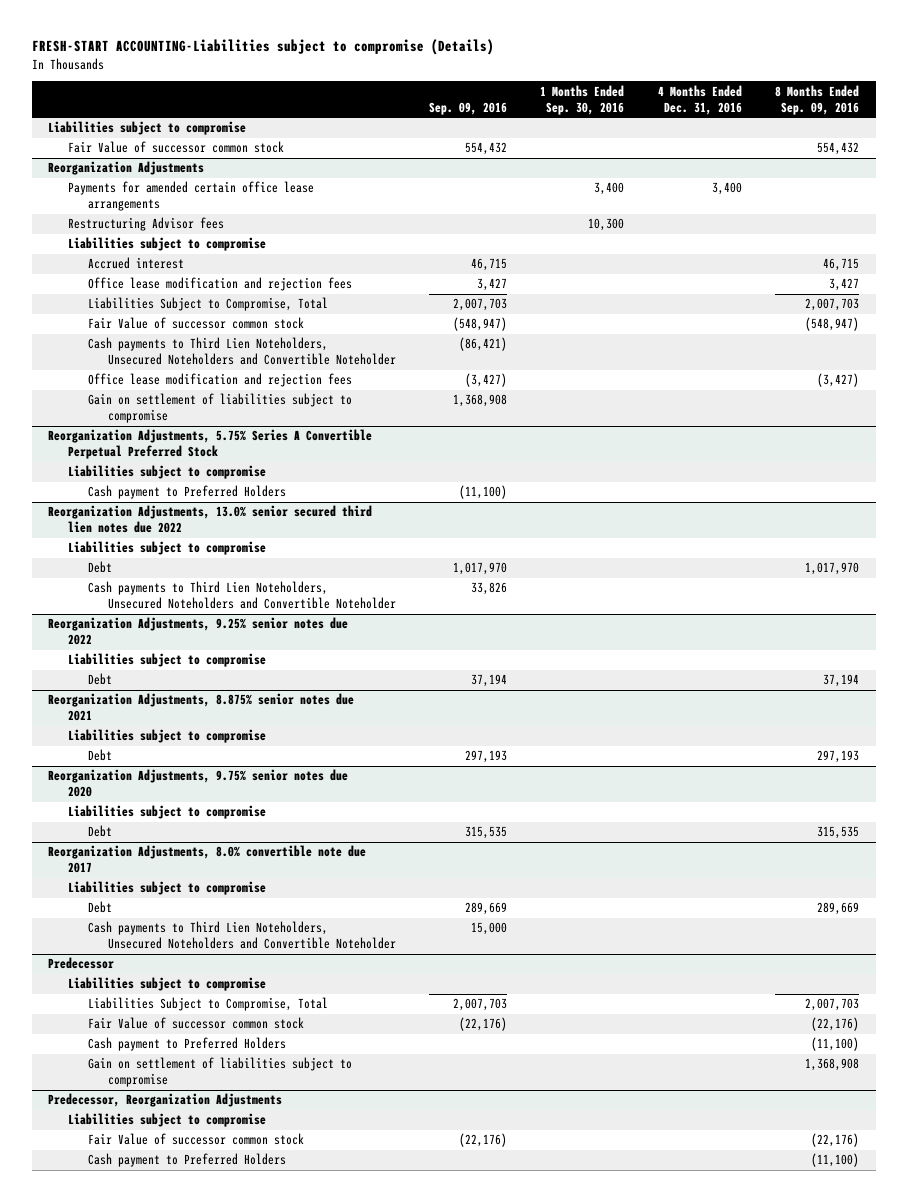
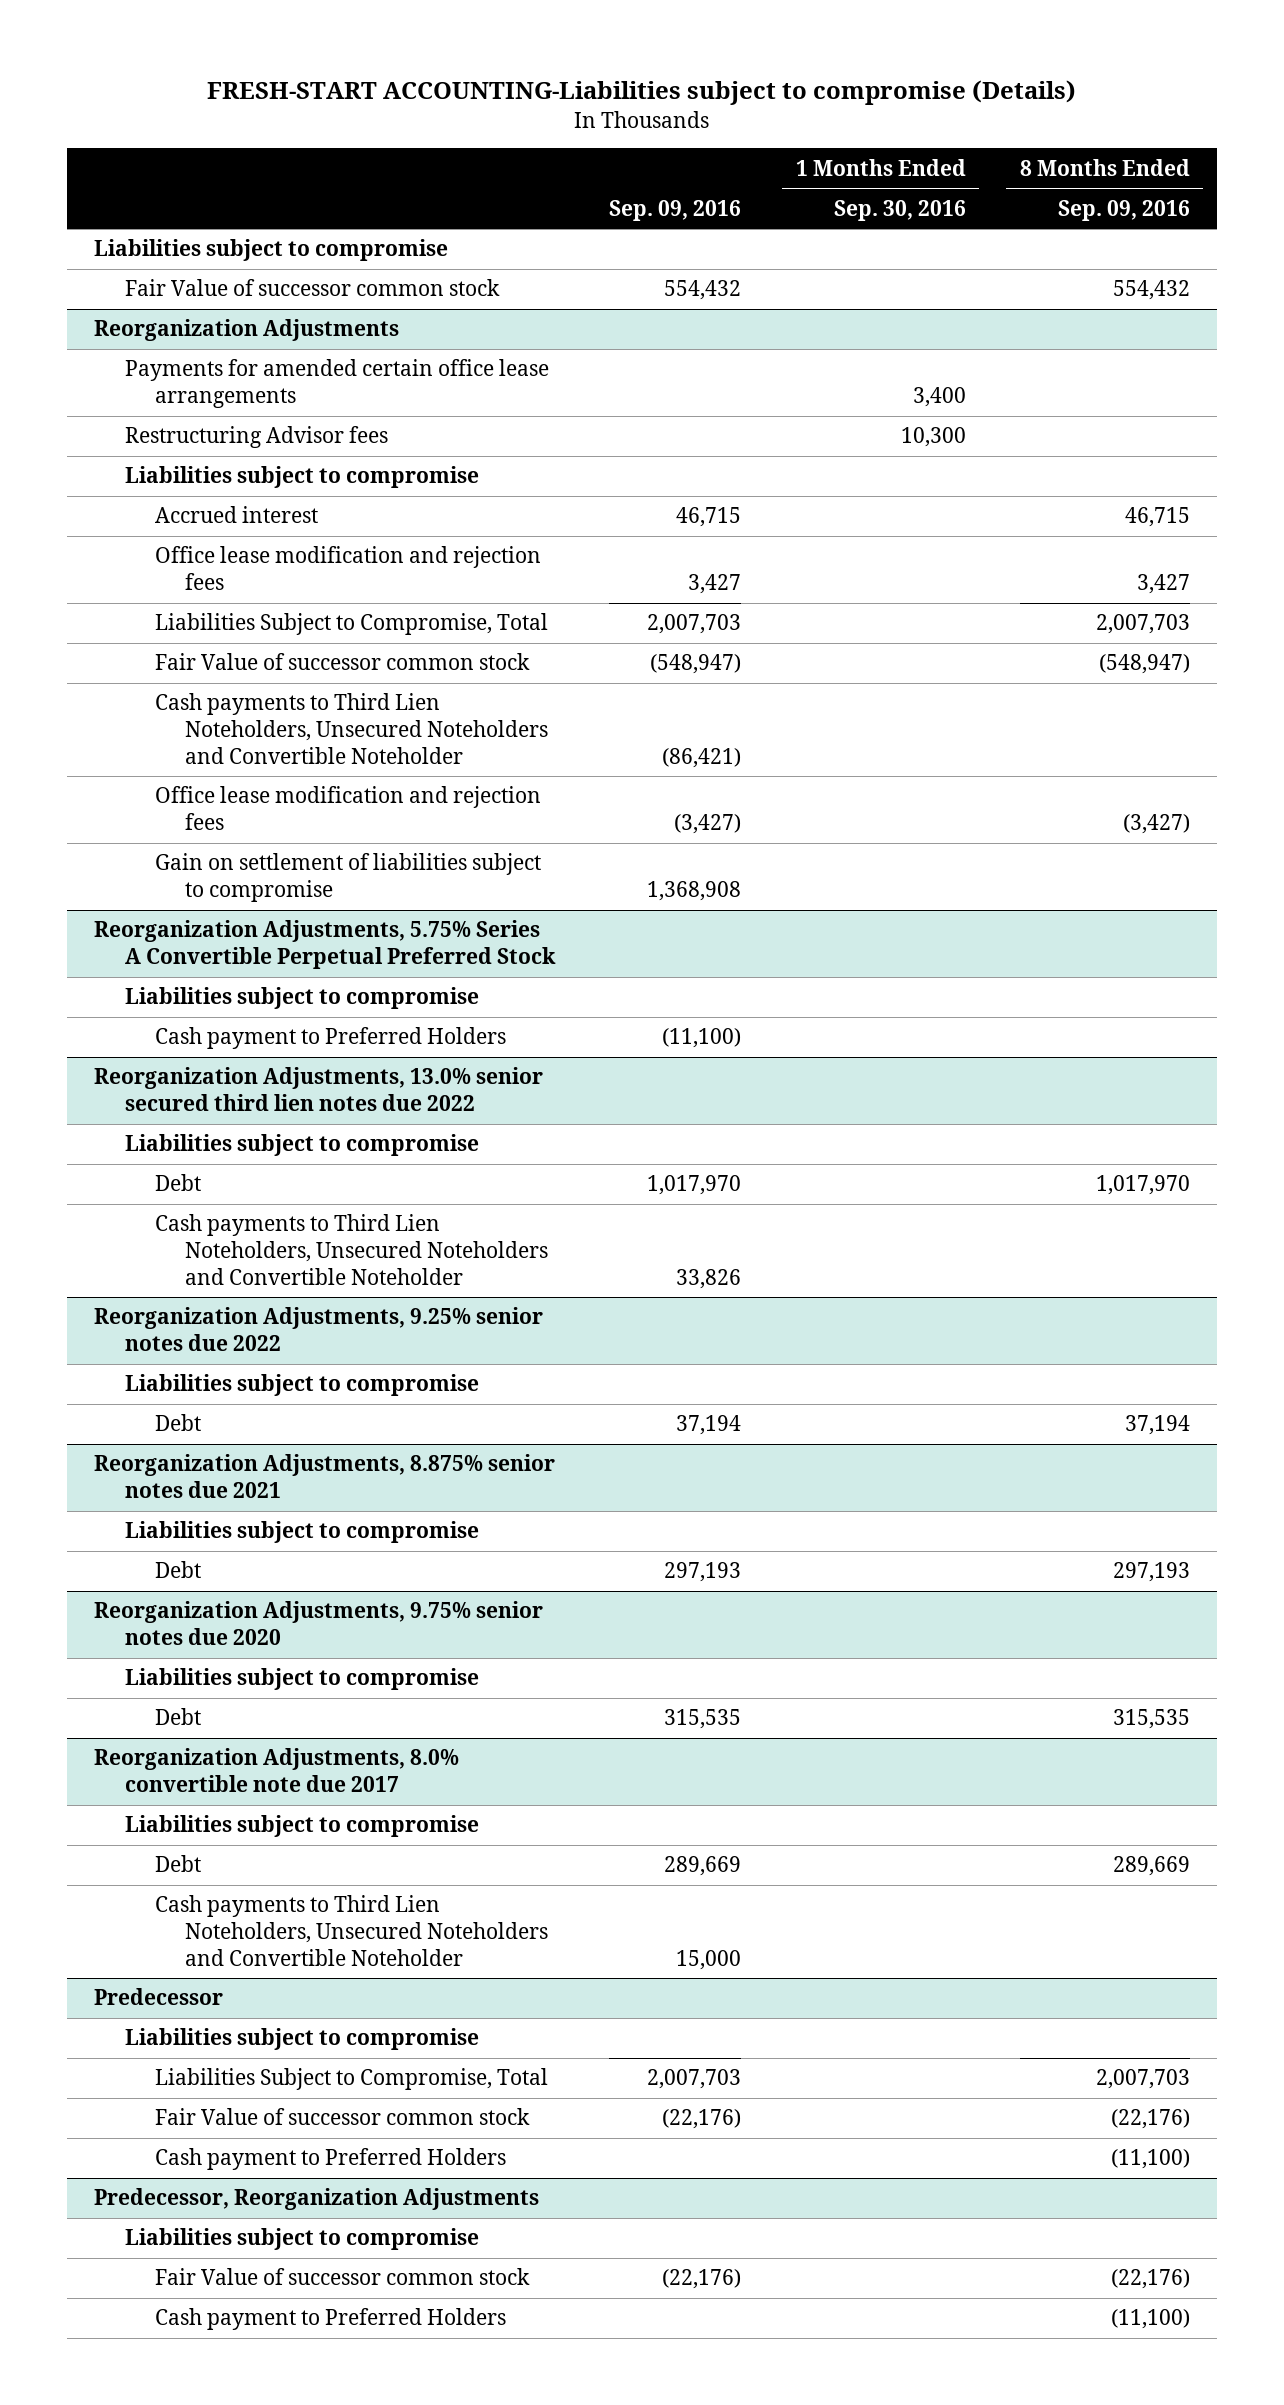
[657,84,742,115] 4 Months Ended Dec. 31, 2016 -> none
[87,1057,352,1088] Gain on settlement of liabilities subject to compromise -> none

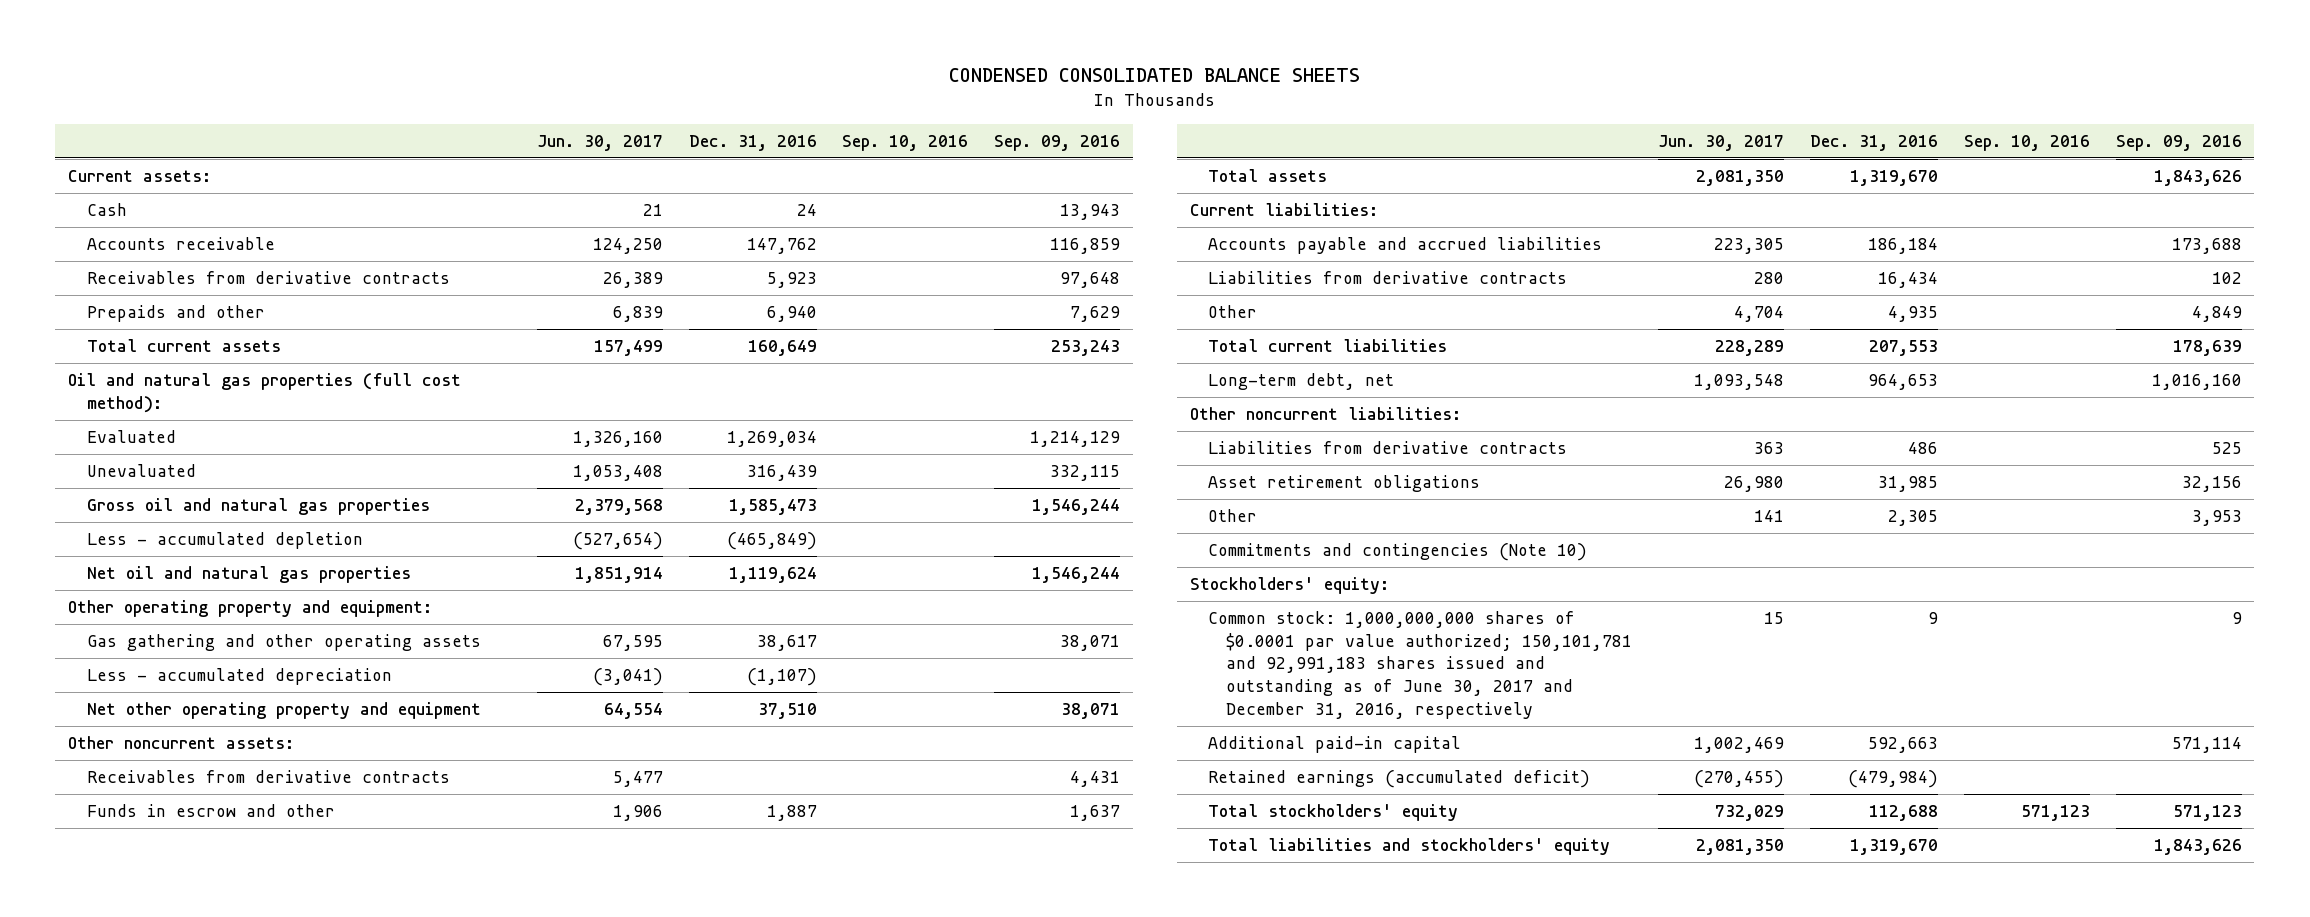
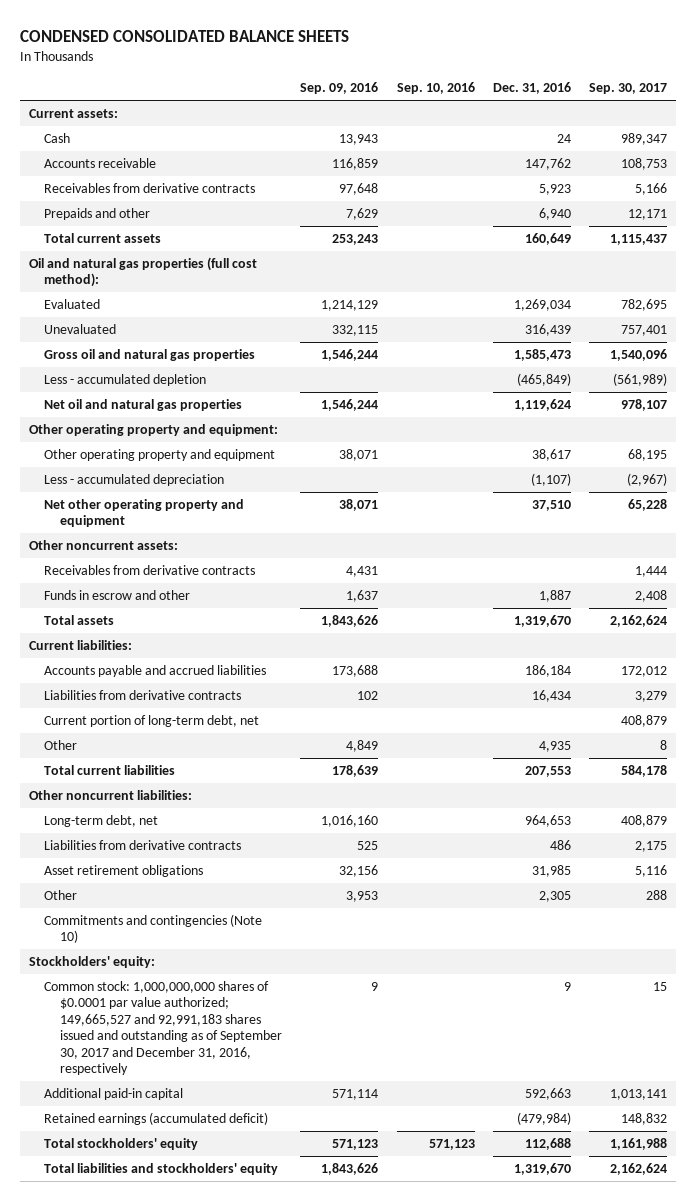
[536,134,663,151] Jun. 30, 2017 -> none
none -> [589,83,668,95] Sep. 30, 2017
[86,634,481,652] Gas gathering and other operating assets -> [44,449,276,462] Other operating property and equipment
none -> [44,715,260,728] Current portion of long-term debt, net
[1208,373,1395,391] Long-term debt, net -> [44,815,159,828] Long-term debt, net
[1208,611,1633,719] Common stock: 1,000,000,000 shares of $0.0001 par value authorized; 150,101,781 and 92,991,183 shares issued and outstanding as of June 30, 2017 and December 31, 2016, respectively -> [44,981,283,1076] Common stock: 1,000,000,000 shares of $0.0001 par value authorized; 149,665,527 and 92,991,183 shares issued and outstanding as of September 30, 2017 and December 31, 2016, respectively

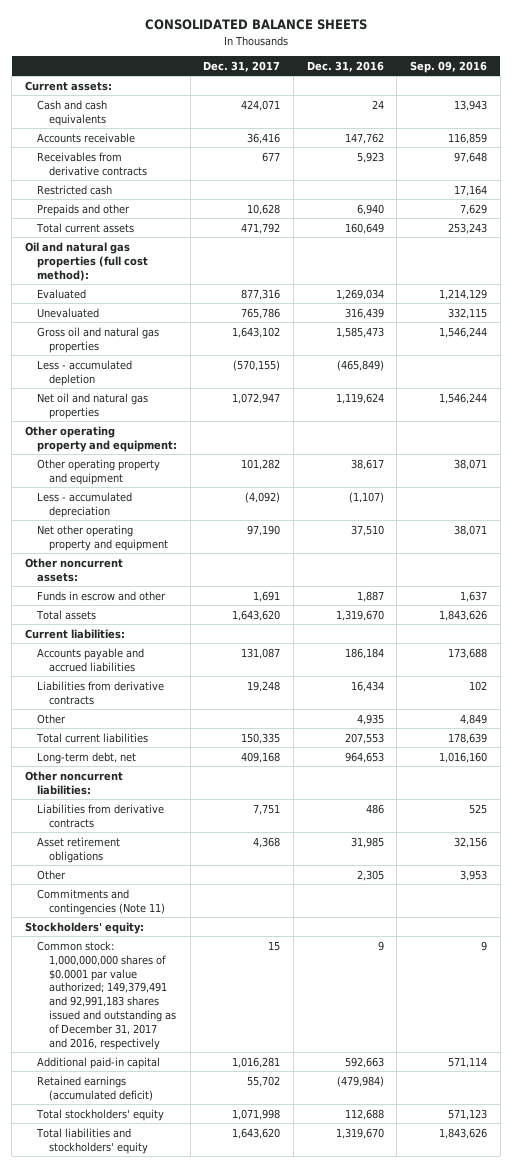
[19,29,349,42] CONDENSED CONSOLIDATED BALANCE SHEETS -> [145,19,368,31] CONSOLIDATED BALANCE SHEETS
[396,82,475,95] Sep. 10, 2016 -> none
[589,83,668,95] Sep. 30, 2017 -> none
none -> [203,60,281,72] Dec. 31, 2017
[44,133,71,144] Cash -> [36,99,107,126] Cash and cash equivalents
none -> [36,184,112,195] Restricted cash
[44,565,256,576] Receivables from derivative contracts -> none
[44,715,260,728] Current portion of long-term debt, net -> none
[28,790,192,801] Other noncurrent liabilities: -> [25,770,124,795] Other noncurrent liabilities:
[44,914,263,944] Commitments and contingencies (Note 10) -> [36,888,165,915] Commitments and contingencies (Note 11)
[44,981,283,1076] Common stock: 1,000,000,000 shares of $0.0001 par value authorized; 149,665,527 and 92,991,183 shares issued and outstanding as of September 30, 2017 and December 31, 2016, respectively -> [36,940,176,1050] Common stock: 1,000,000,000 shares of $0.0001 par value authorized; 149,379,491 and 92,991,183 shares issued and outstanding as of December 31, 2017 and 2016, respectively

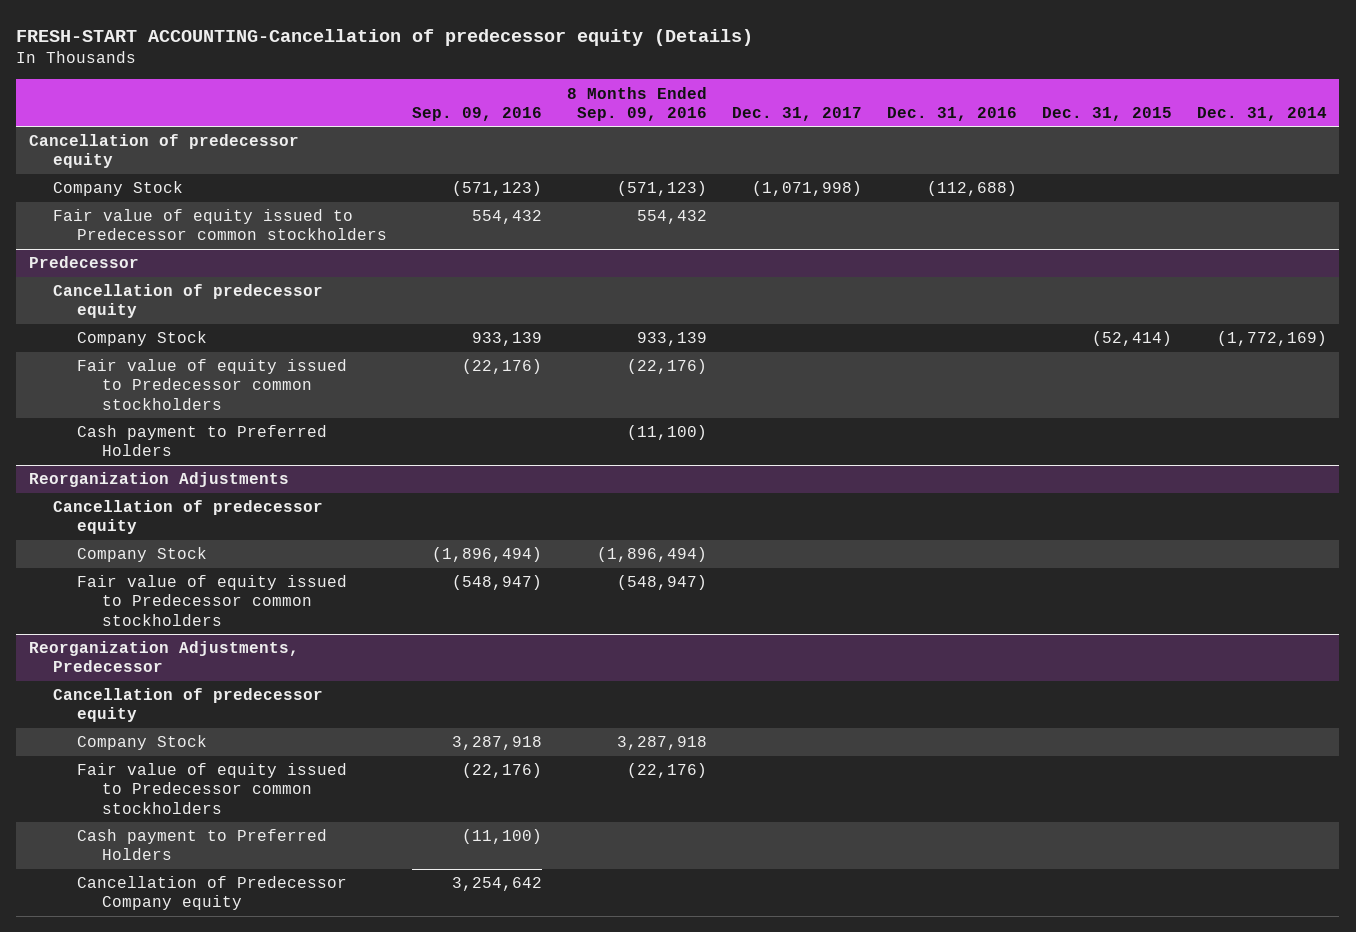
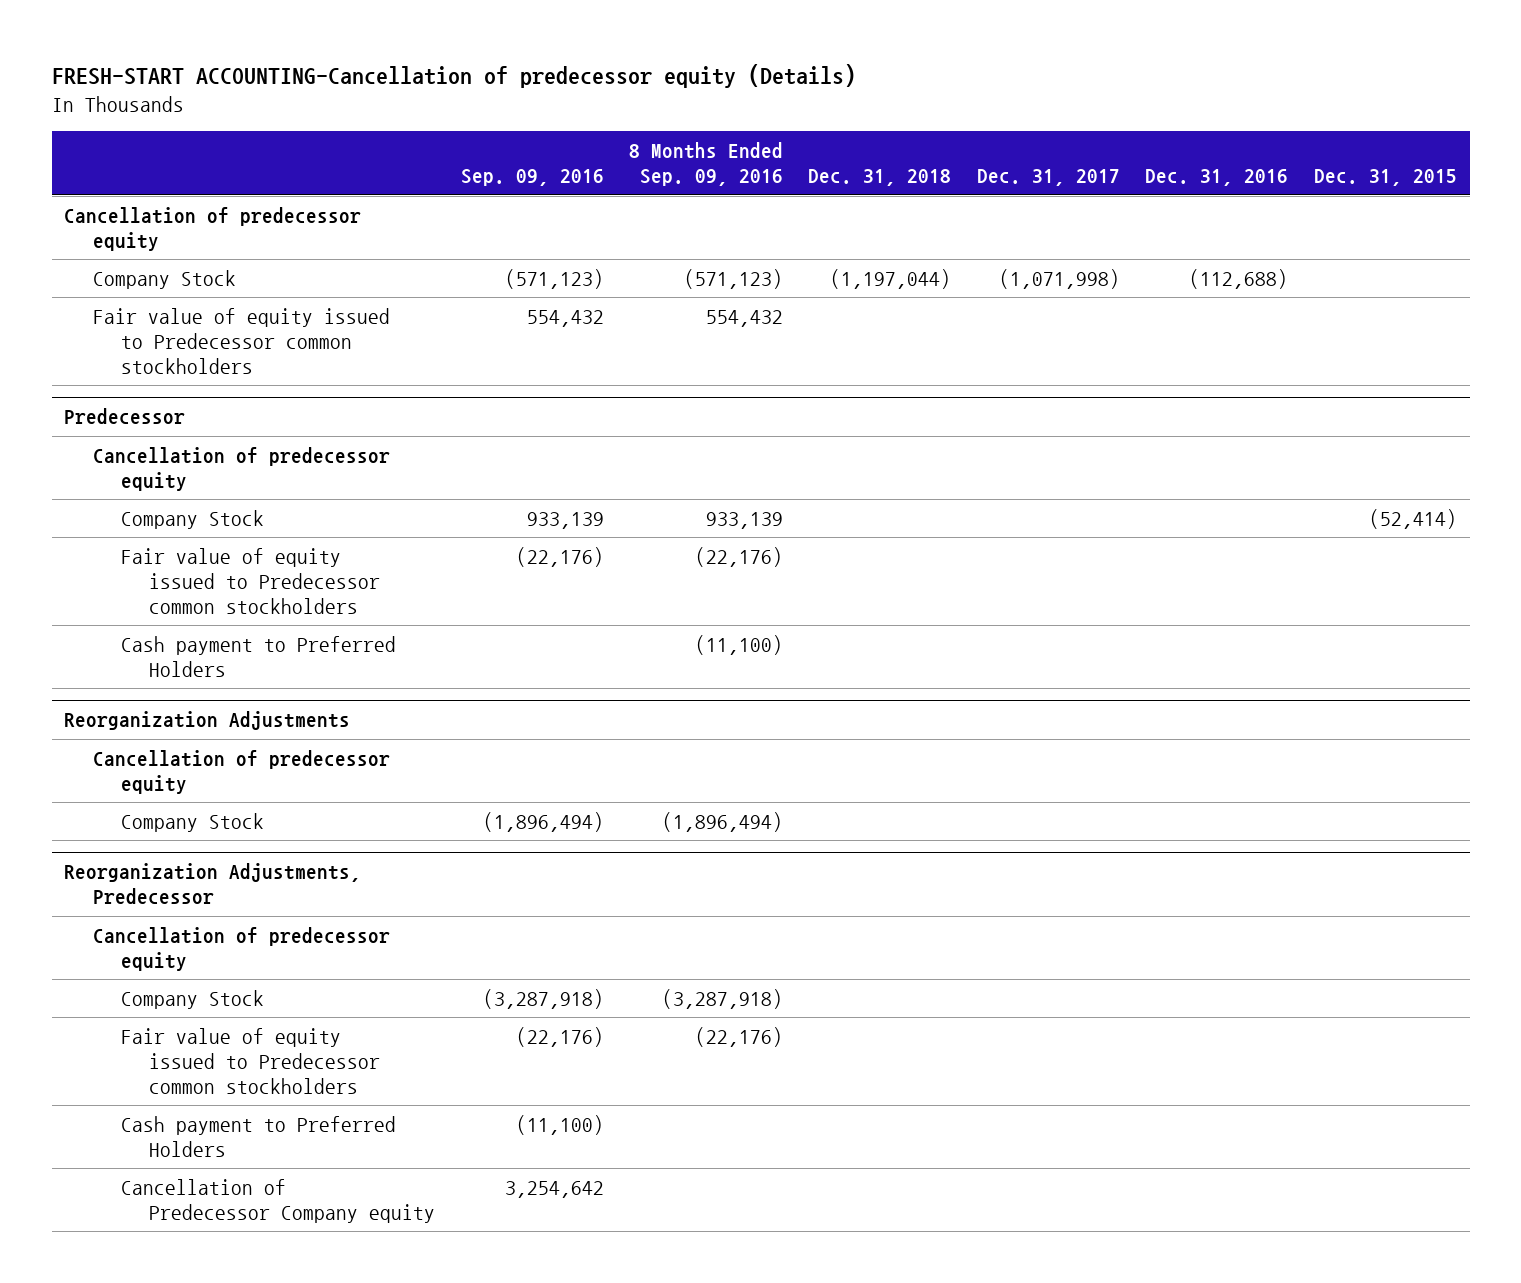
[1196,106,1327,121] Dec. 31, 2014 -> none
none -> [808,168,952,186] Dec. 31, 2018
[77,575,348,626] Fair value of equity issued to Predecessor common stockholders -> none
[452,736,543,751] 3,287,918 -> [482,988,604,1009] (3,287,918)
[617,736,708,751] 3,287,918 -> [661,988,783,1009] (3,287,918)

